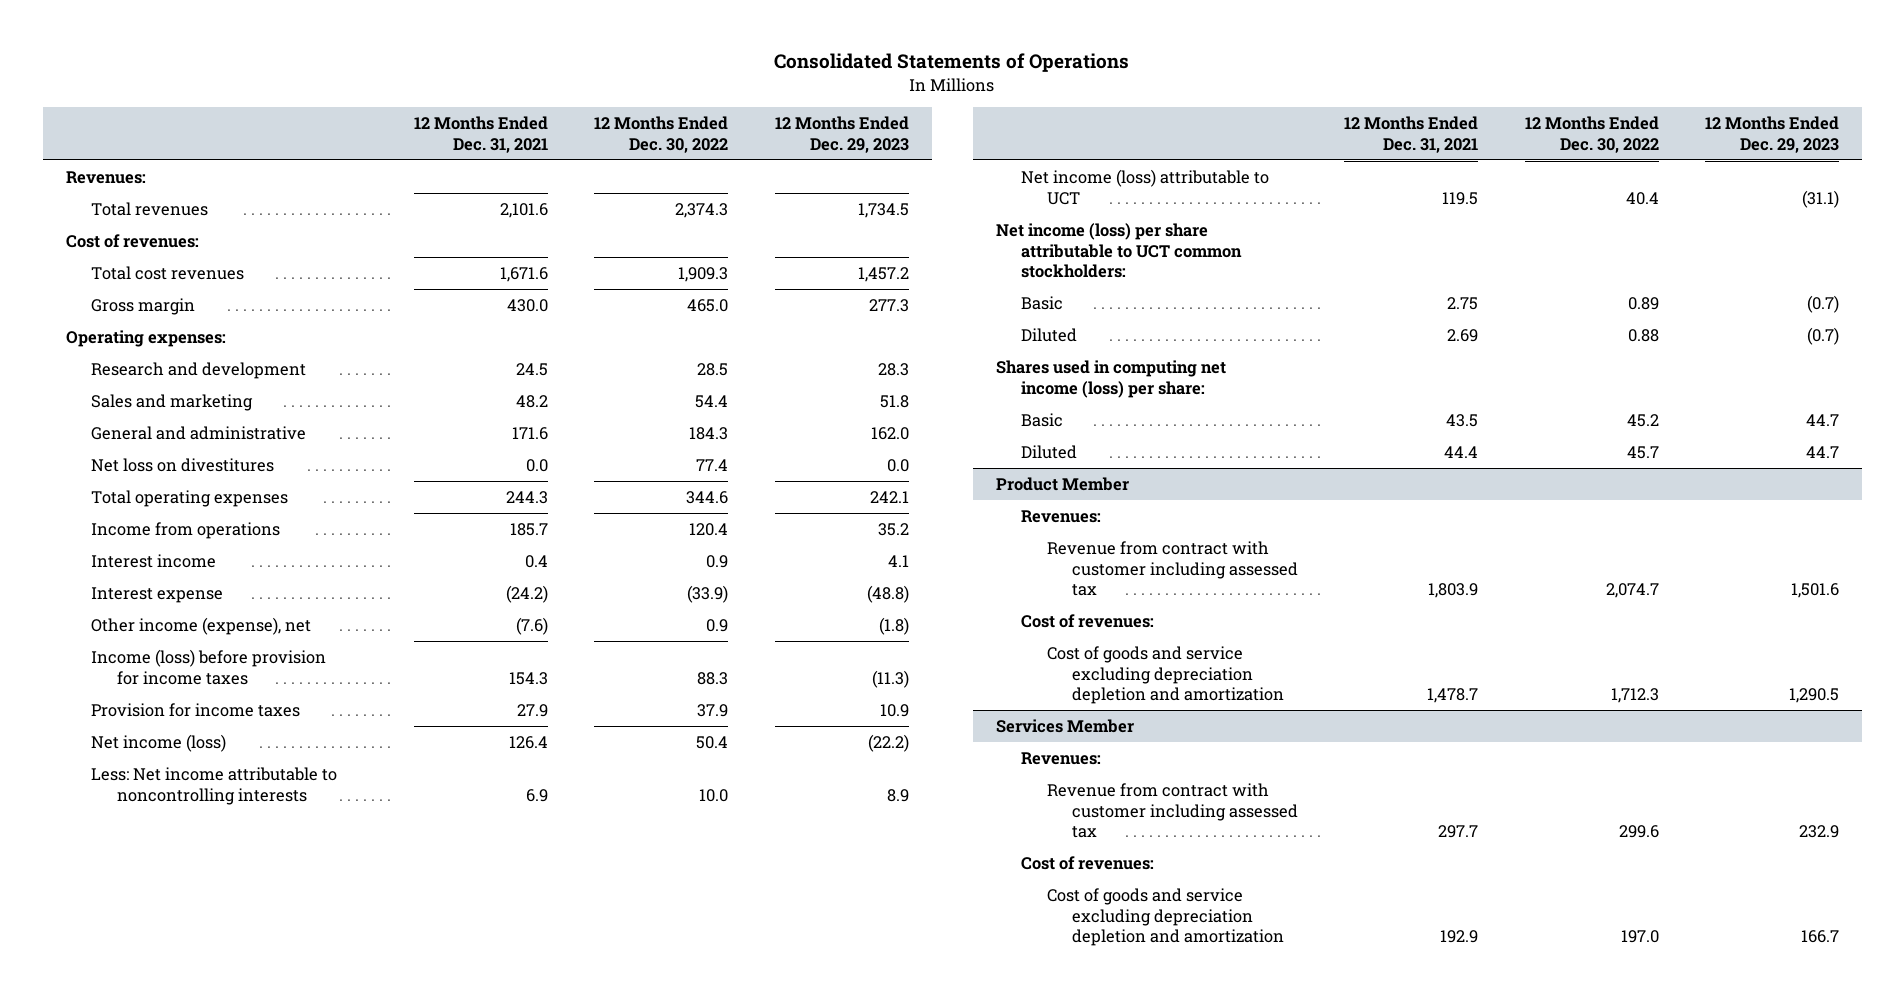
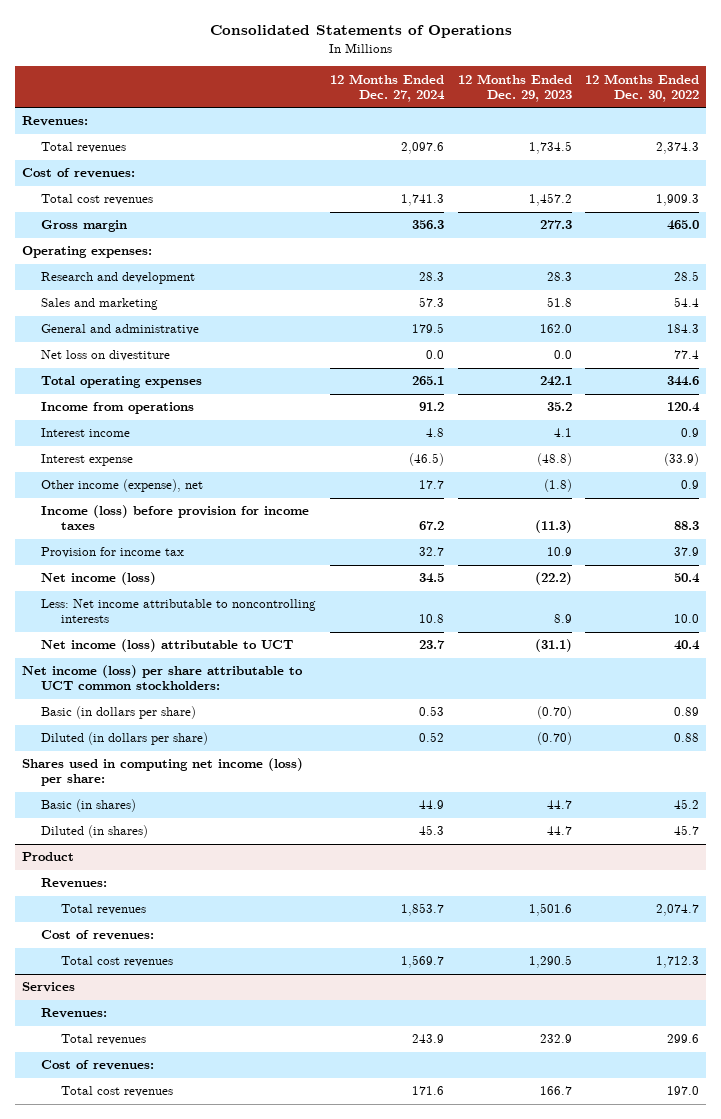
[414,115,549,153] 12 Months Ended Dec. 31, 2021 -> none
none -> [329,73,445,102] 12 Months Ended Dec. 27, 2024
[91,457,275,472] Net loss on divestitures -> [41,350,171,362] Net loss on divestiture
[91,702,301,717] Provision for income taxes -> [41,547,185,559] Provision for income tax
[1021,295,1064,310] Basic -> [41,706,197,720] Basic (in dollars per share)
[1806,294,1839,313] (0.7) -> [536,706,572,720] (0.70)
[1021,327,1078,342] Diluted -> [41,732,209,746] Diluted (in dollars per share)
[1806,326,1839,345] (0.7) -> [536,732,572,746] (0.70)
[1021,412,1064,427] Basic -> [41,799,137,813] Basic (in shares)
[1021,444,1078,459] Diluted -> [41,825,149,839] Diluted (in shares)
[995,476,1129,491] Product Member -> [21,852,74,862] Product
[1046,540,1299,597] Revenue from contract with customer including assessed tax -> [60,904,146,916] Total revenues
[1046,645,1285,705] Cost of goods and service excluding depreciation depletion and amortization -> [60,956,173,968] Total cost revenues
[995,718,1134,733] Services Member -> [21,982,75,993] Services
[1046,782,1299,839] Revenue from contract with customer including assessed tax -> [60,1034,146,1046] Total revenues
[1046,887,1285,947] Cost of goods and service excluding depreciation depletion and amortization -> [60,1086,173,1098] Total cost revenues

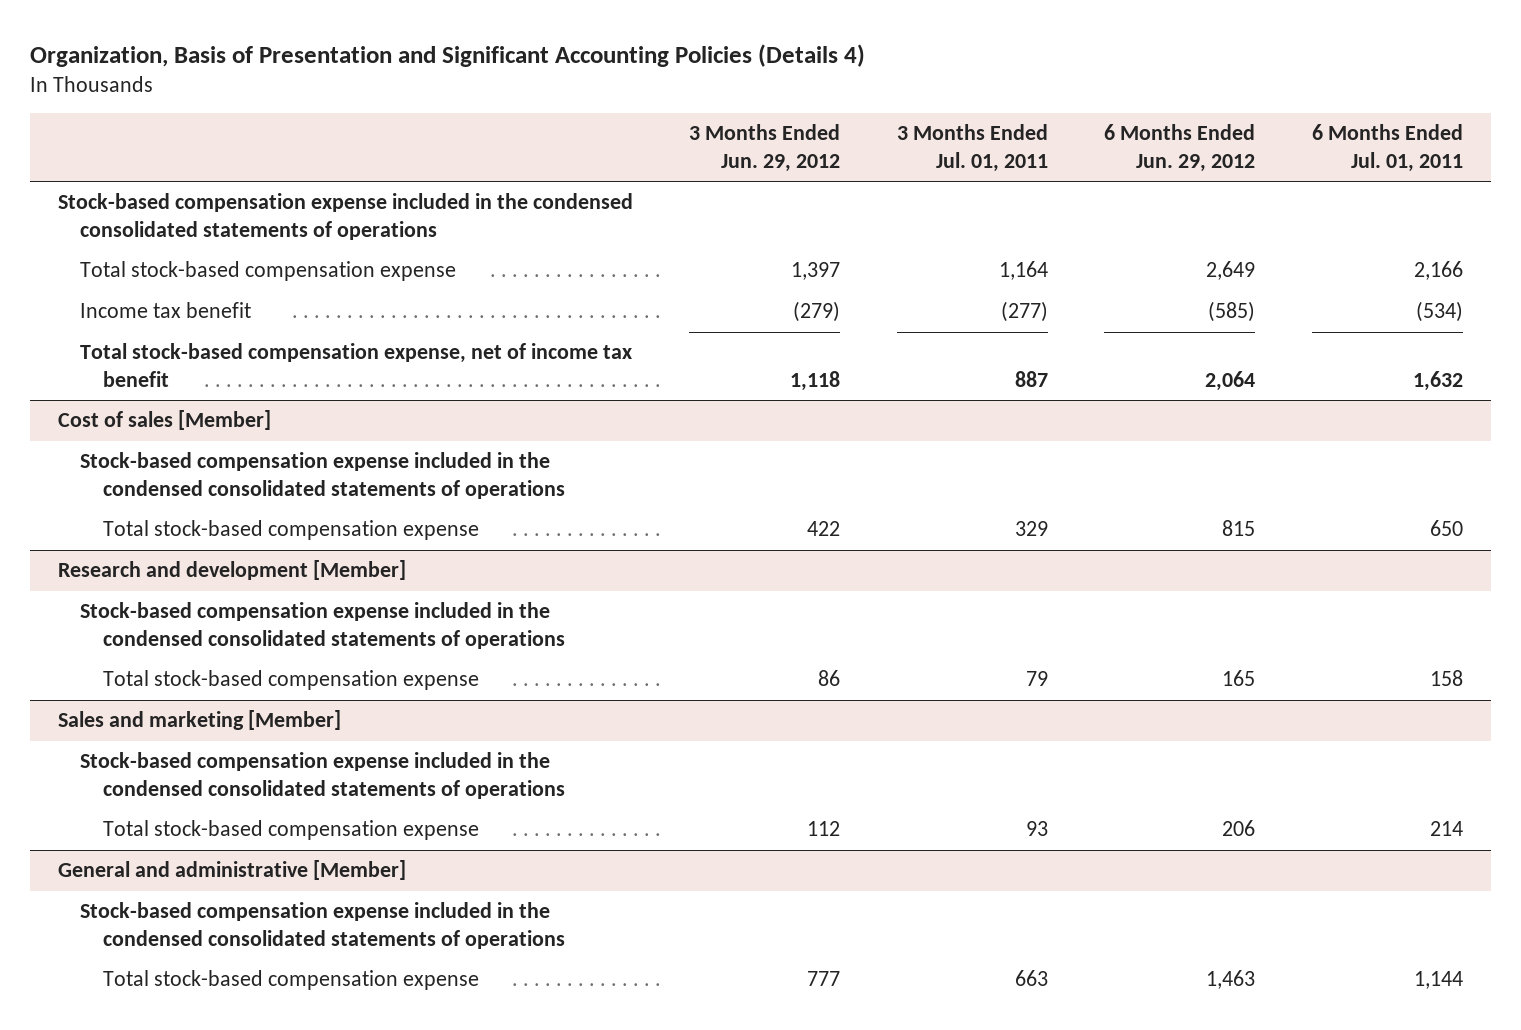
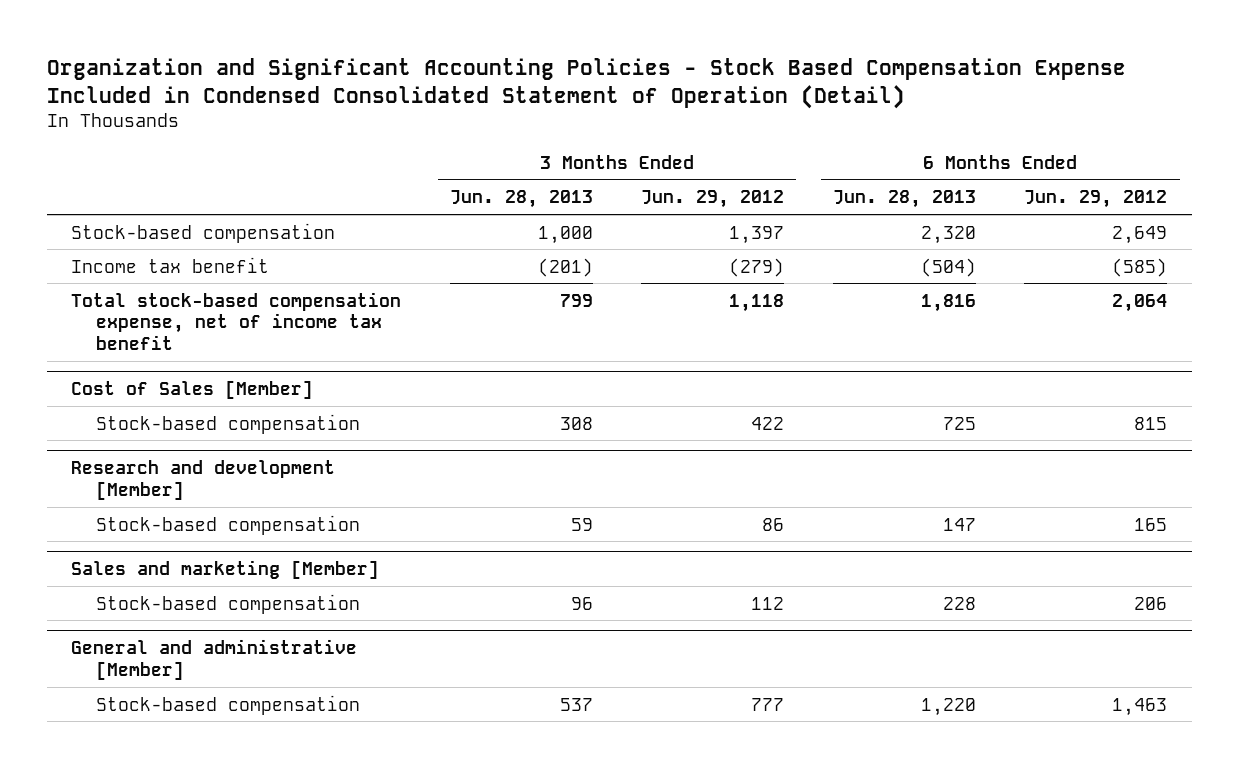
[29,43,865,67] Organization, Basis of Presentation and Significant Accounting Policies (Details 4) -> [46,57,1126,109] Organization and Significant Accounting Policies - Stock Based Compensation Expense Included in Condensed Consolidated Statement of Operation (Detail)
[896,124,1048,172] 3 Months Ended Jul. 01, 2011 -> none
[1311,124,1463,172] 6 Months Ended Jul. 01, 2011 -> none
none -> [449,190,593,209] Jun. 28, 2013
none -> [832,190,976,209] Jun. 28, 2013
[57,193,633,240] Stock-based compensation expense included in the condensed consolidated statements of operations -> none
[80,261,457,282] Total stock-based compensation expense -> [71,222,336,243] Stock-based compensation
[80,452,565,499] Stock-based compensation expense included in the condensed consolidated statements of operations -> none
[57,410,271,431] Cost of sales [Member] -> [71,380,314,400] Cost of Sales [Member]
[102,520,479,541] Total stock-based compensation expense -> [96,413,361,434] Stock-based compensation
[80,602,565,649] Stock-based compensation expense included in the condensed consolidated statements of operations -> none
[102,670,479,691] Total stock-based compensation expense -> [96,514,361,535] Stock-based compensation
[80,752,565,799] Stock-based compensation expense included in the condensed consolidated statements of operations -> none
[102,820,479,841] Total stock-based compensation expense -> [96,593,361,614] Stock-based compensation
[80,902,565,949] Stock-based compensation expense included in the condensed consolidated statements of operations -> none
[102,970,479,991] Total stock-based compensation expense -> [96,694,361,715] Stock-based compensation

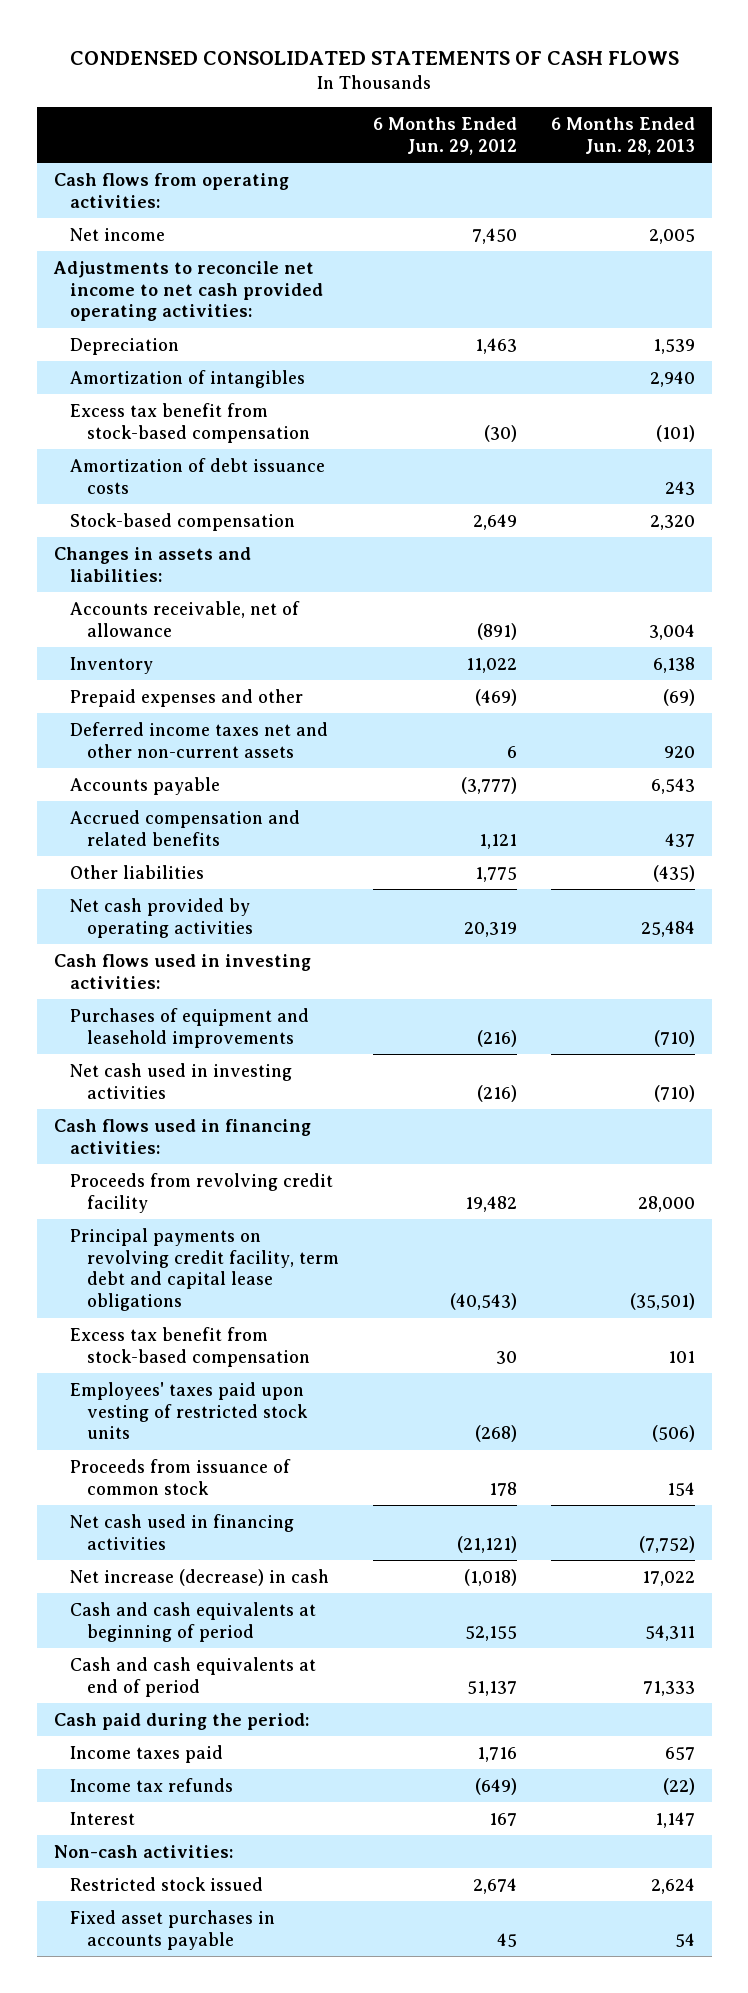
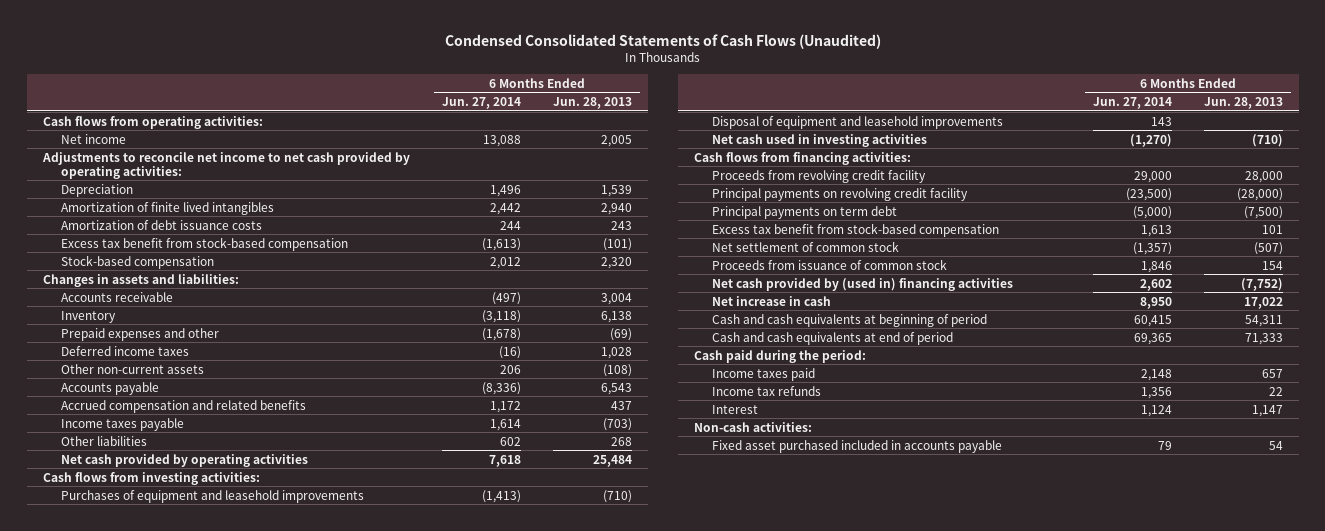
[70,50,680,65] CONDENSED CONSOLIDATED STATEMENTS OF CASH FLOWS -> [444,33,881,49] Condensed Consolidated Statements of Cash Flows (Unaudited)
[372,117,517,155] 6 Months Ended Jun. 29, 2012 -> none
none -> [441,97,521,110] Jun. 27, 2014
[52,260,324,322] Adjustments to reconcile net income to net cash provided operating activities: -> [41,151,410,179] Adjustments to reconcile net income to net cash provided by operating activities:
[70,369,306,388] Amortization of intangibles -> [61,201,275,215] Amortization of finite lived intangibles
[70,402,310,443] Excess tax benefit from stock-based compensation -> [61,236,349,251] Excess tax benefit from stock-based compensation
[70,600,301,637] Accounts receivable, net of allowance -> [61,291,174,302] Accounts receivable
none -> [61,345,190,356] Deferred income taxes
[70,721,329,758] Deferred income taxes net and other non-current assets -> [61,363,205,374] Other non-current assets
[663,745,695,758] 920 -> [602,363,632,377] (108)
none -> [61,417,185,431] Income taxes payable
[652,864,695,882] (435) -> [610,436,632,446] 268
[53,953,311,989] Cash flows used in investing activities: -> [42,471,260,485] Cash flows from investing activities:
none -> [712,115,1004,129] Disposal of equipment and leasehold improvements
[53,1118,311,1154] Cash flows used in financing activities: -> [693,151,911,165] Cash flows from financing activities:
[70,1227,339,1312] Principal payments on revolving credit facility, term debt and capital lease obligations -> [712,187,969,201] Principal payments on revolving credit facility
[629,1293,695,1311] (35,501) -> [1236,187,1283,201] (28,000)
none -> [712,205,898,219] Principal payments on term debt
[70,1381,308,1440] Employees' taxes paid upon vesting of restricted stock units -> none
none -> [712,240,900,252] Net settlement of common stock
[70,1513,295,1550] Net cash used in financing activities -> [712,277,1014,291] Net cash provided by (used in) financing activities
[70,1568,330,1586] Net increase (decrease) in cash -> [712,295,832,306] Net increase in cash
[662,1777,695,1795] (22) -> [1268,386,1283,396] 22
[70,1876,264,1891] Restricted stock issued -> none
[70,1909,276,1950] Fixed asset purchases in accounts payable -> [712,439,1003,453] Fixed asset purchased included in accounts payable

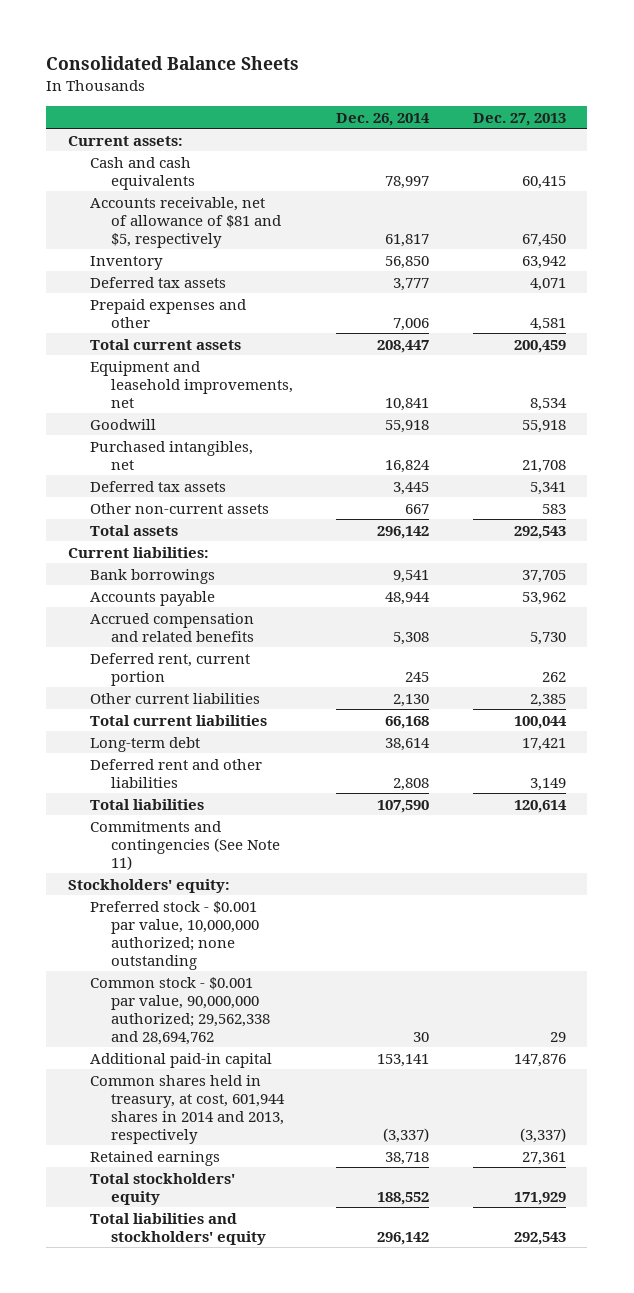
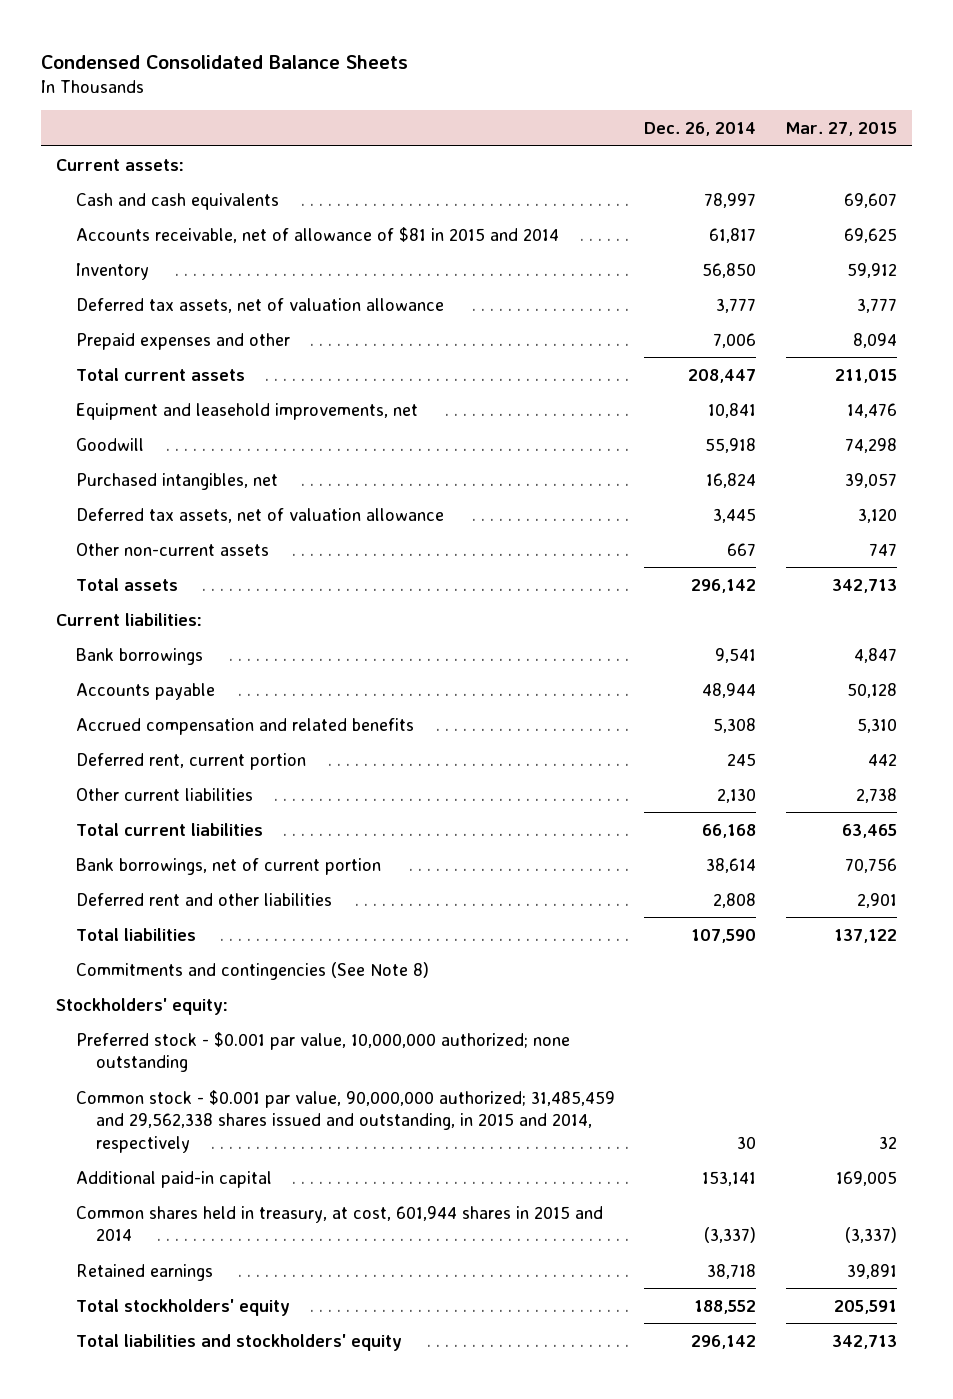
[46,56,300,71] Consolidated Balance Sheets -> [40,54,408,69] Condensed Consolidated Balance Sheets
[472,112,566,126] Dec. 27, 2013 -> none
none -> [785,121,898,136] Mar. 27, 2015
[89,196,282,248] Accounts receivable, net of allowance of $81 and $5, respectively -> [75,226,559,243] Accounts receivable, net of allowance of $81 in 2015 and 2014
[89,276,226,288] Deferred tax assets -> [75,297,444,313] Deferred tax assets, net of valuation allowance
[89,480,226,492] Deferred tax assets -> [75,507,444,523] Deferred tax assets, net of valuation allowance
[89,736,200,752] Long-term debt -> [75,857,381,875] Bank borrowings, net of current portion
[89,820,281,870] Commitments and contingencies (See Note 11) -> [75,961,429,980] Commitments and contingencies (See Note 8)
[89,976,271,1045] Common stock - $0.001 par value, 90,000,000 authorized; 29,562,338 and 28,694,762 -> [75,1089,615,1153] Common stock - $0.001 par value, 90,000,000 authorized; 31,485,459 and 29,562,338 shares issued and outstanding, in 2015 and 2014, respectively
[89,1074,286,1144] Common shares held in treasury, at cost, 601,944 shares in 2014 and 2013, respectively -> [75,1205,603,1242] Common shares held in treasury, at cost, 601,944 shares in 2015 and 2014

